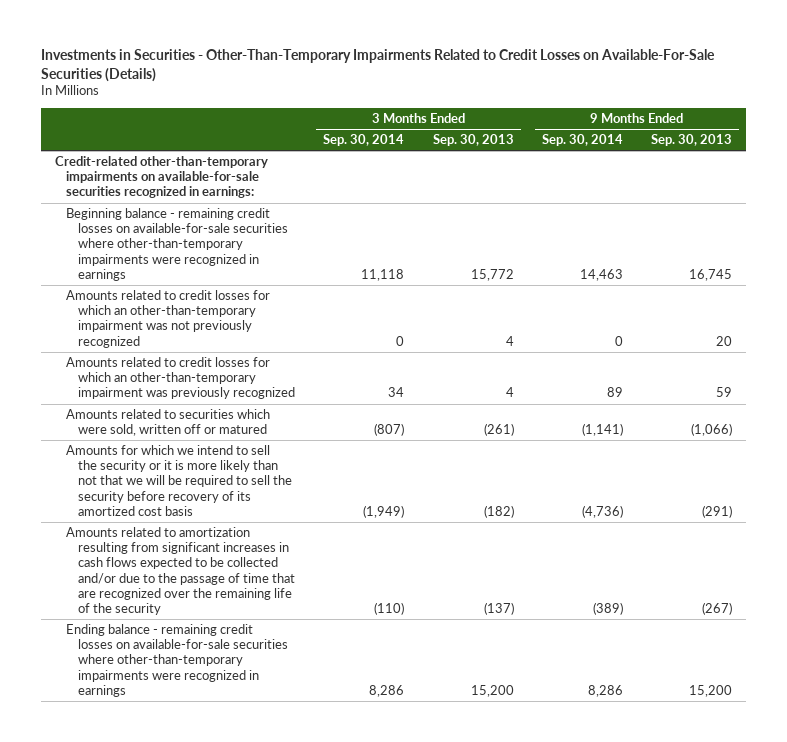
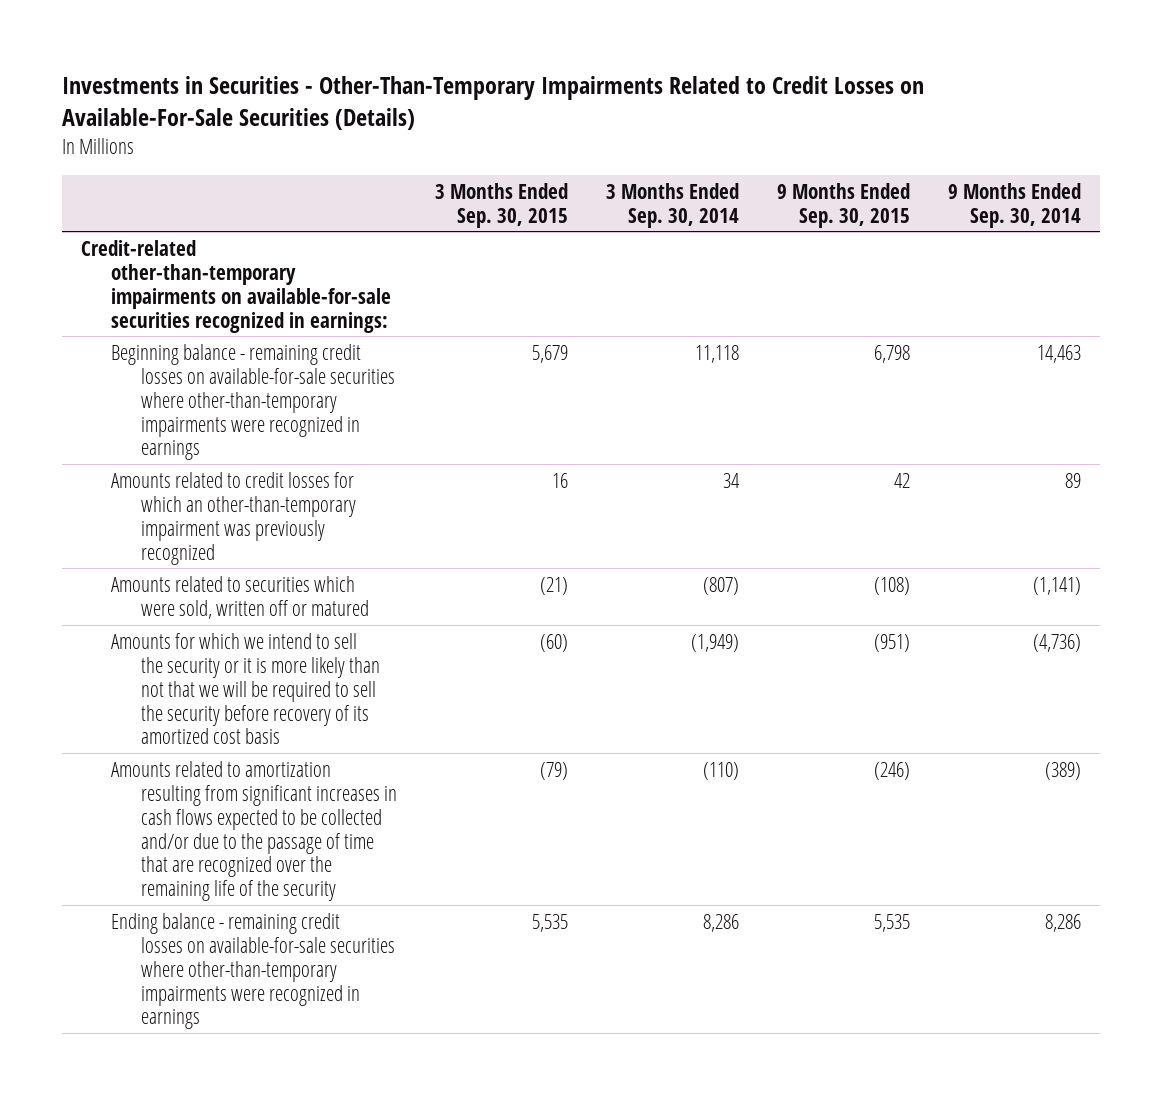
[432,134,514,147] Sep. 30, 2013 -> none
[651,134,733,147] Sep. 30, 2013 -> none
none -> [434,182,568,228] 3 Months Ended Sep. 30, 2015
none -> [776,182,910,228] 9 Months Ended Sep. 30, 2015
[66,290,271,348] Amounts related to credit losses for which an other-than-temporary impairment was not previously recognized -> none

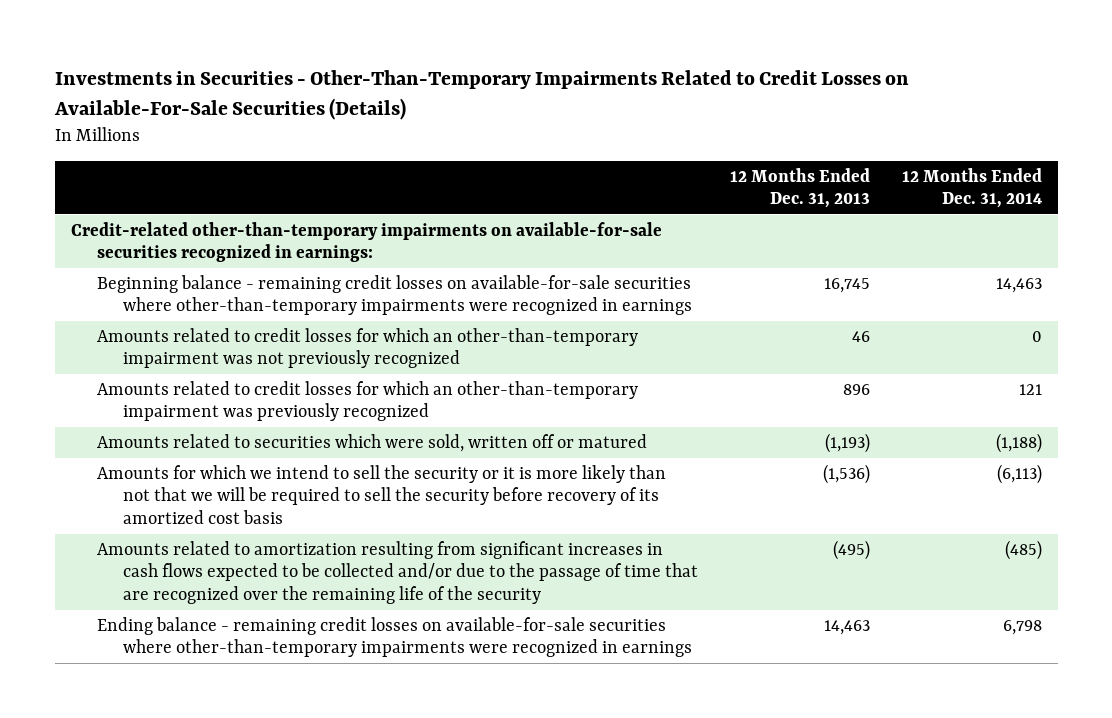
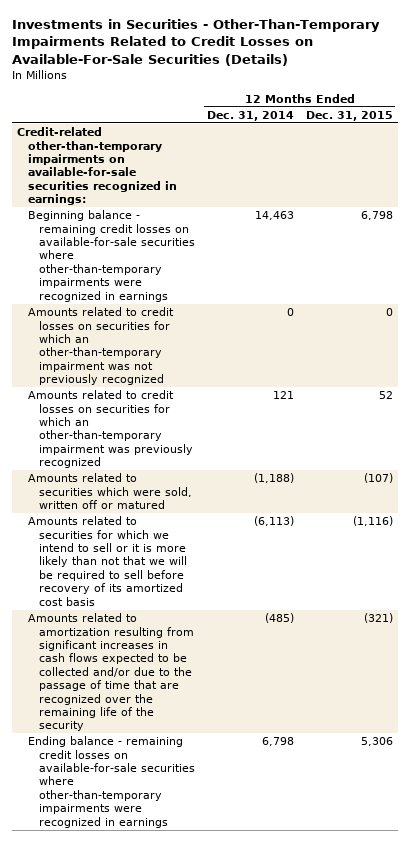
[729,167,870,209] 12 Months Ended Dec. 31, 2013 -> none
none -> [305,110,393,121] Dec. 31, 2015
[96,327,638,369] Amounts related to credit losses for which an other-than-temporary impairment was not previously recognized -> [28,307,175,386] Amounts related to credit losses on securities for which an other-than-temporary impairment was not previously recognized
[96,380,638,422] Amounts related to credit losses for which an other-than-temporary impairment was previously recognized -> [28,390,194,469] Amounts related to credit losses on securities for which an other-than-temporary impairment was previously recognized
[96,464,666,524] Amounts for which we intend to sell the security or it is more likely than not that we will be required to sell the security before recovery of its amortized cost basis -> [28,516,188,606] Amounts related to securities for which we intend to sell or it is more likely than not that we will be required to sell before recovery of its amortized cost basis

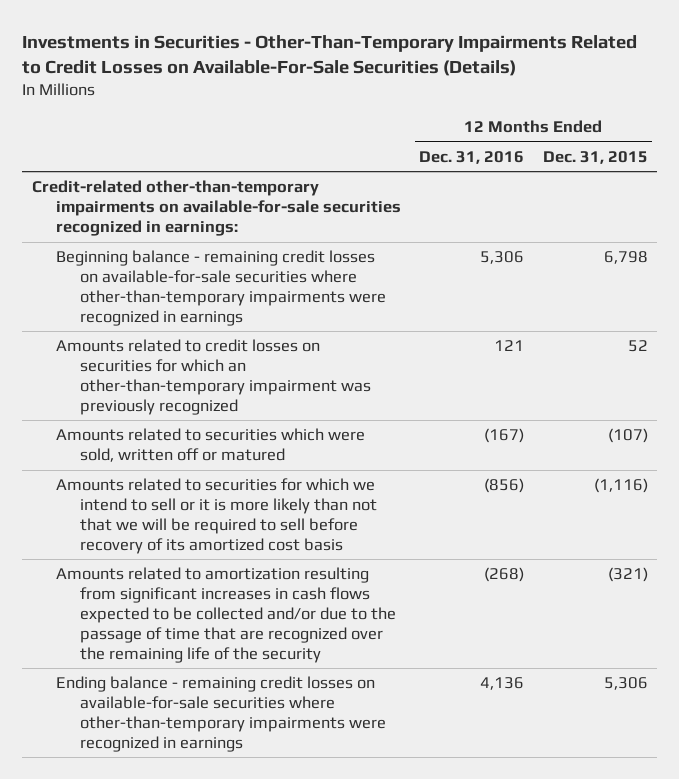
[207,110,295,121] Dec. 31, 2014 -> none
none -> [419,150,525,164] Dec. 31, 2016
[28,307,175,386] Amounts related to credit losses on securities for which an other-than-temporary impairment was not previously recognized -> none

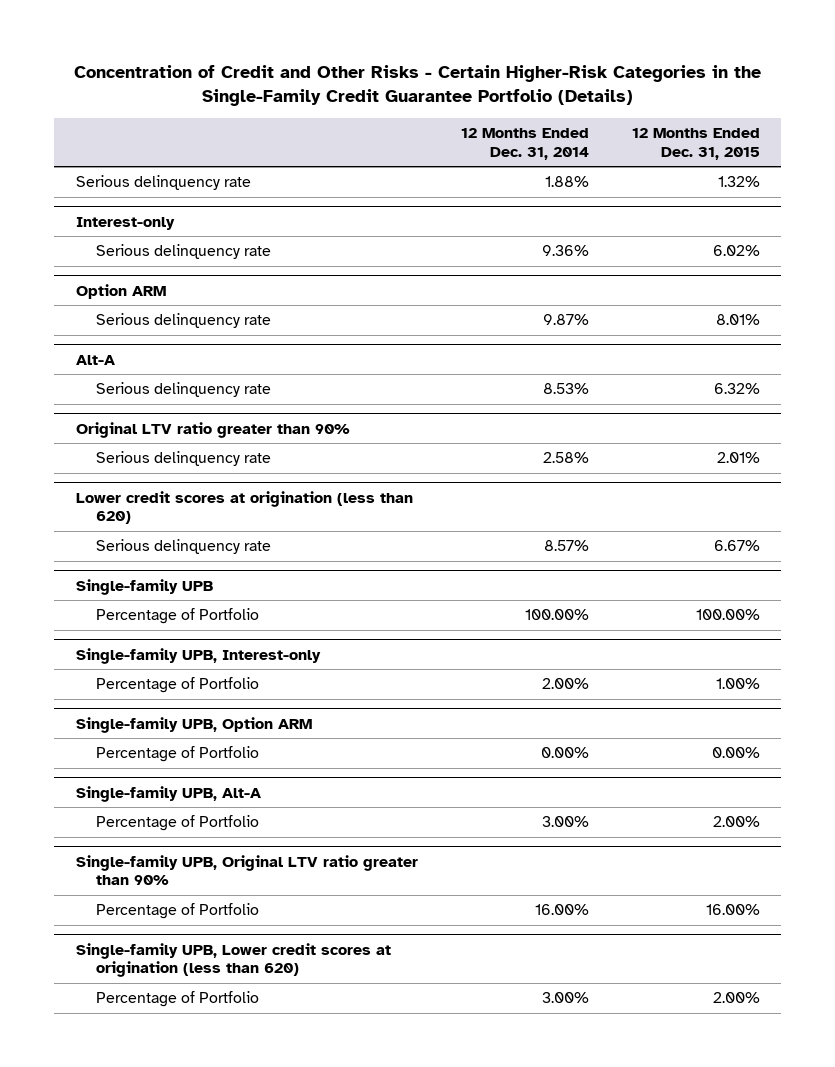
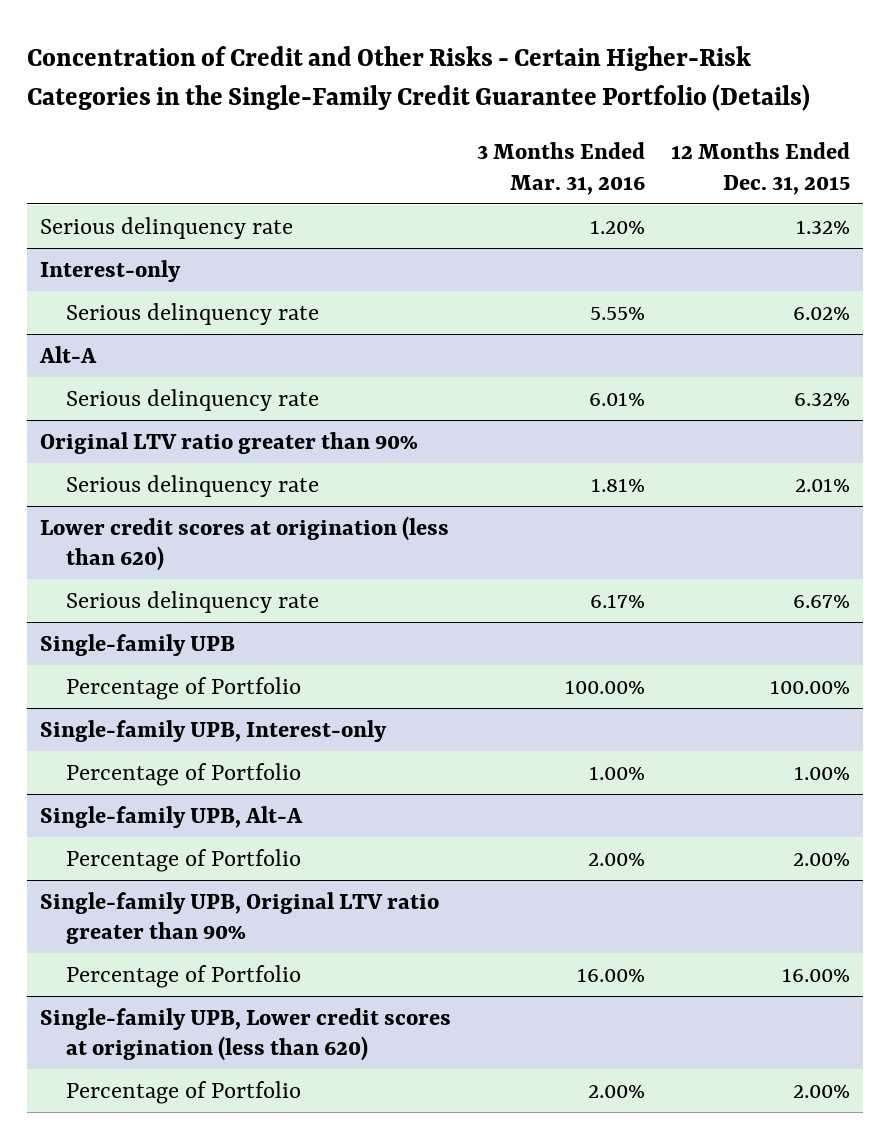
[460,128,589,160] 12 Months Ended Dec. 31, 2014 -> none
none -> [476,142,645,195] 3 Months Ended Mar. 31, 2016
[75,283,166,299] Option ARM -> none
[95,313,271,329] Serious delinquency rate -> none
[75,716,312,733] Single-family UPB, Option ARM -> none
[95,746,259,763] Percentage of Portfolio -> none

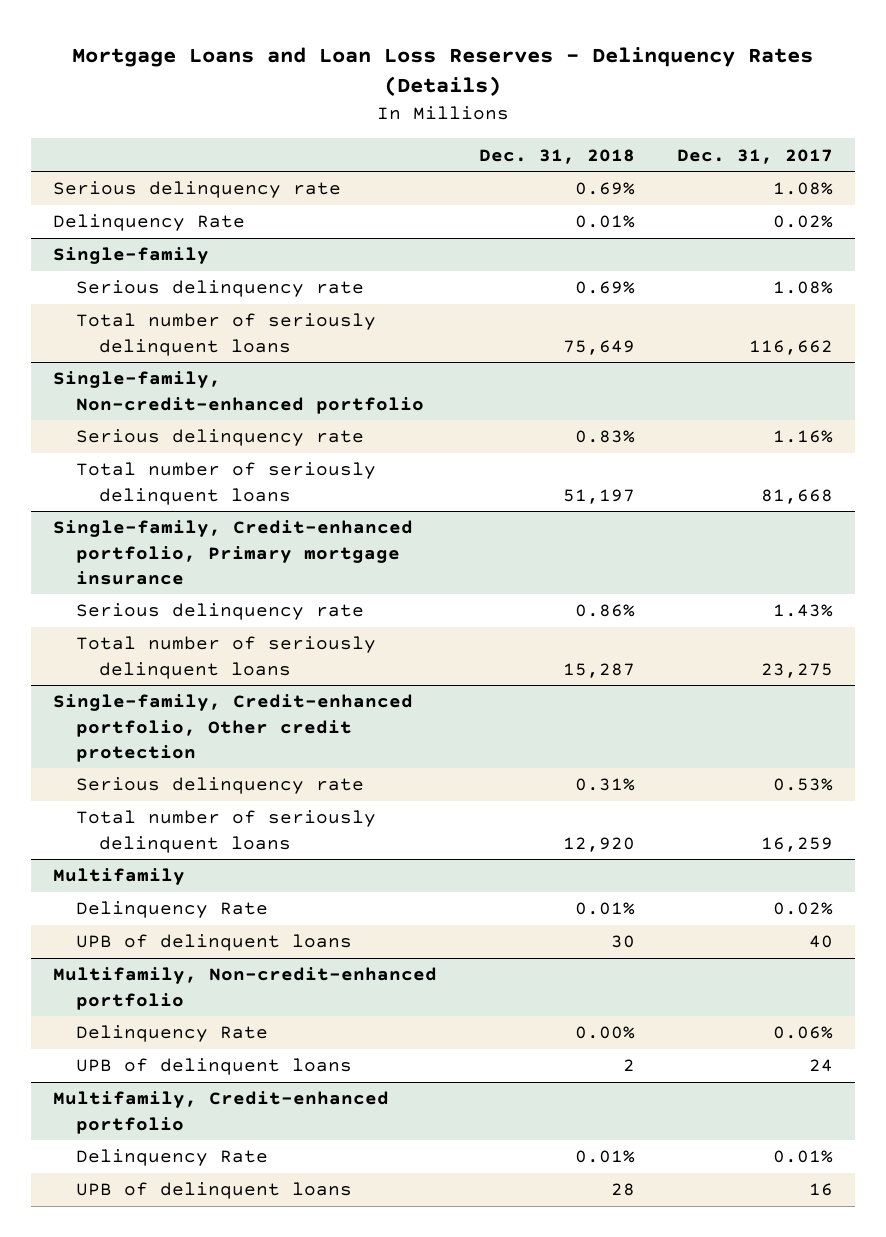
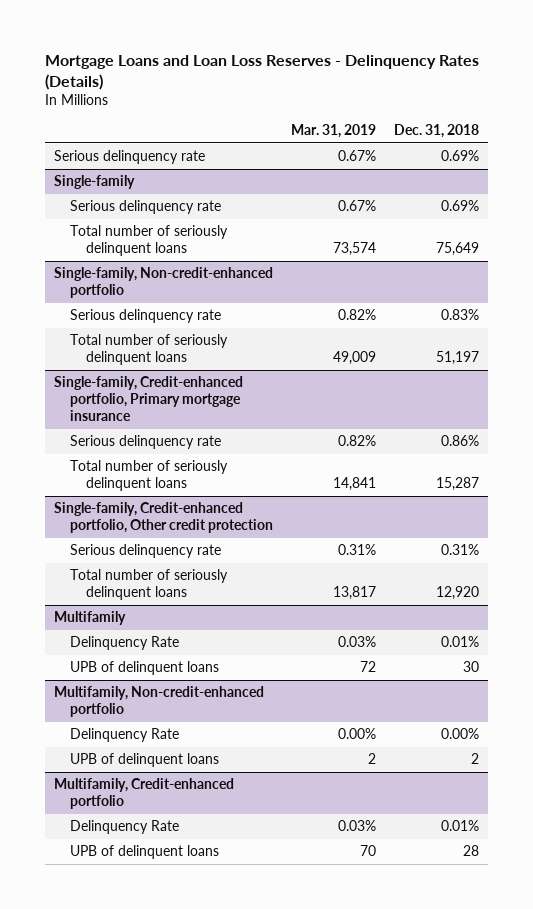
[677,148,834,164] Dec. 31, 2017 -> none
none -> [291,124,377,139] Mar. 31, 2019
[52,214,245,232] Delinquency Rate -> none

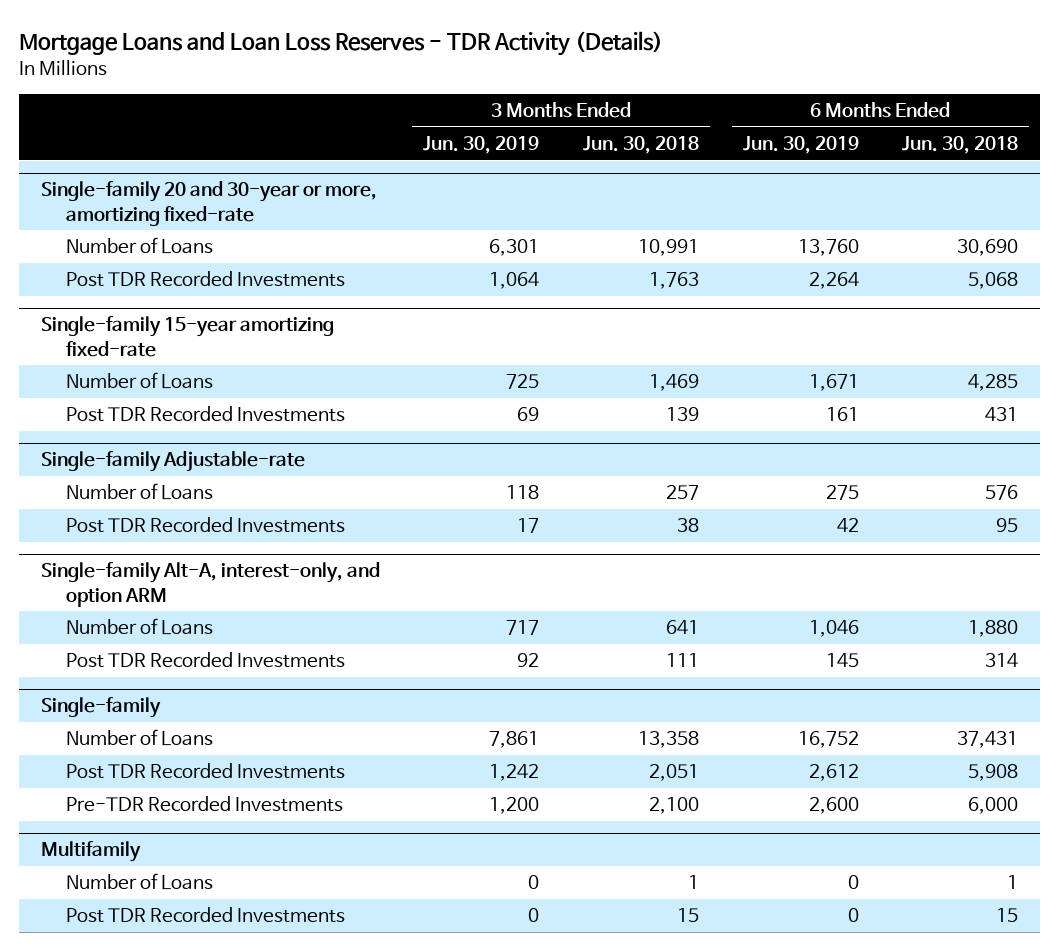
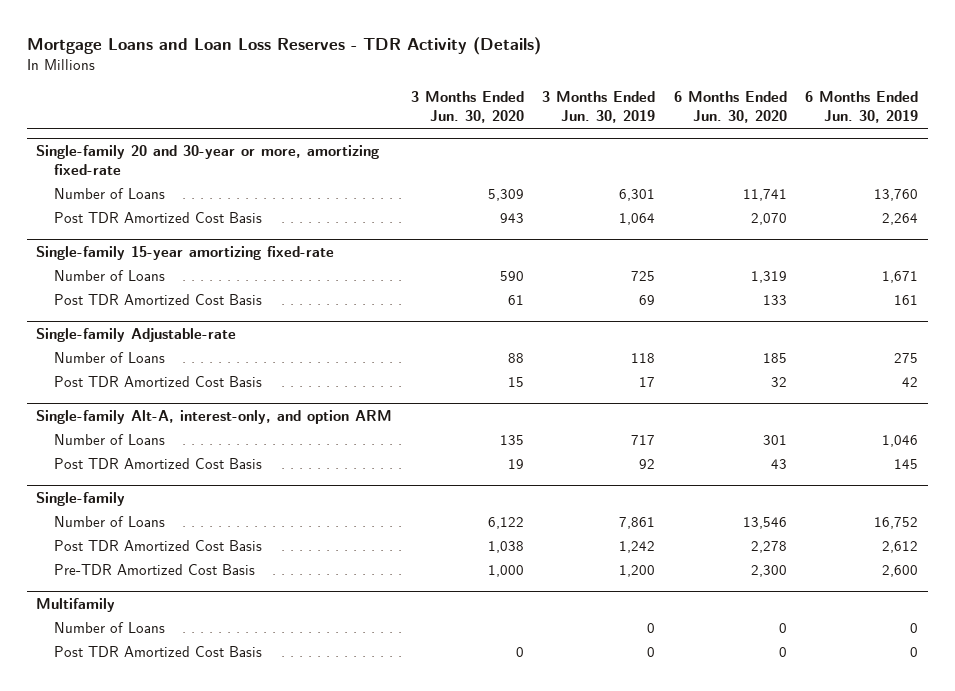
[582,136,699,155] Jun. 30, 2018 -> none
[902,136,1019,155] Jun. 30, 2018 -> none
none -> [410,91,524,124] 3 Months Ended Jun. 30, 2020
none -> [673,91,787,124] 6 Months Ended Jun. 30, 2020
[65,271,345,288] Post TDR Recorded Investments -> [53,212,262,224] Post TDR Amortized Cost Basis
[65,406,345,423] Post TDR Recorded Investments -> [53,294,262,306] Post TDR Amortized Cost Basis
[65,517,345,534] Post TDR Recorded Investments -> [53,376,262,388] Post TDR Amortized Cost Basis
[65,652,345,669] Post TDR Recorded Investments -> [53,458,262,470] Post TDR Amortized Cost Basis
[65,763,345,780] Post TDR Recorded Investments -> [53,540,262,552] Post TDR Amortized Cost Basis
[65,796,343,813] Pre-TDR Recorded Investments -> [53,564,255,576] Pre-TDR Amortized Cost Basis
[65,907,345,924] Post TDR Recorded Investments -> [53,646,262,658] Post TDR Amortized Cost Basis

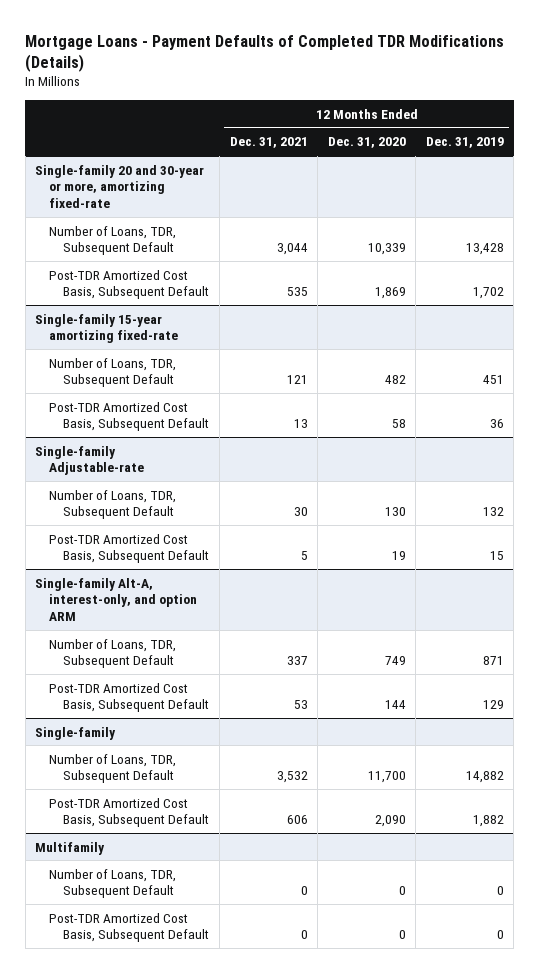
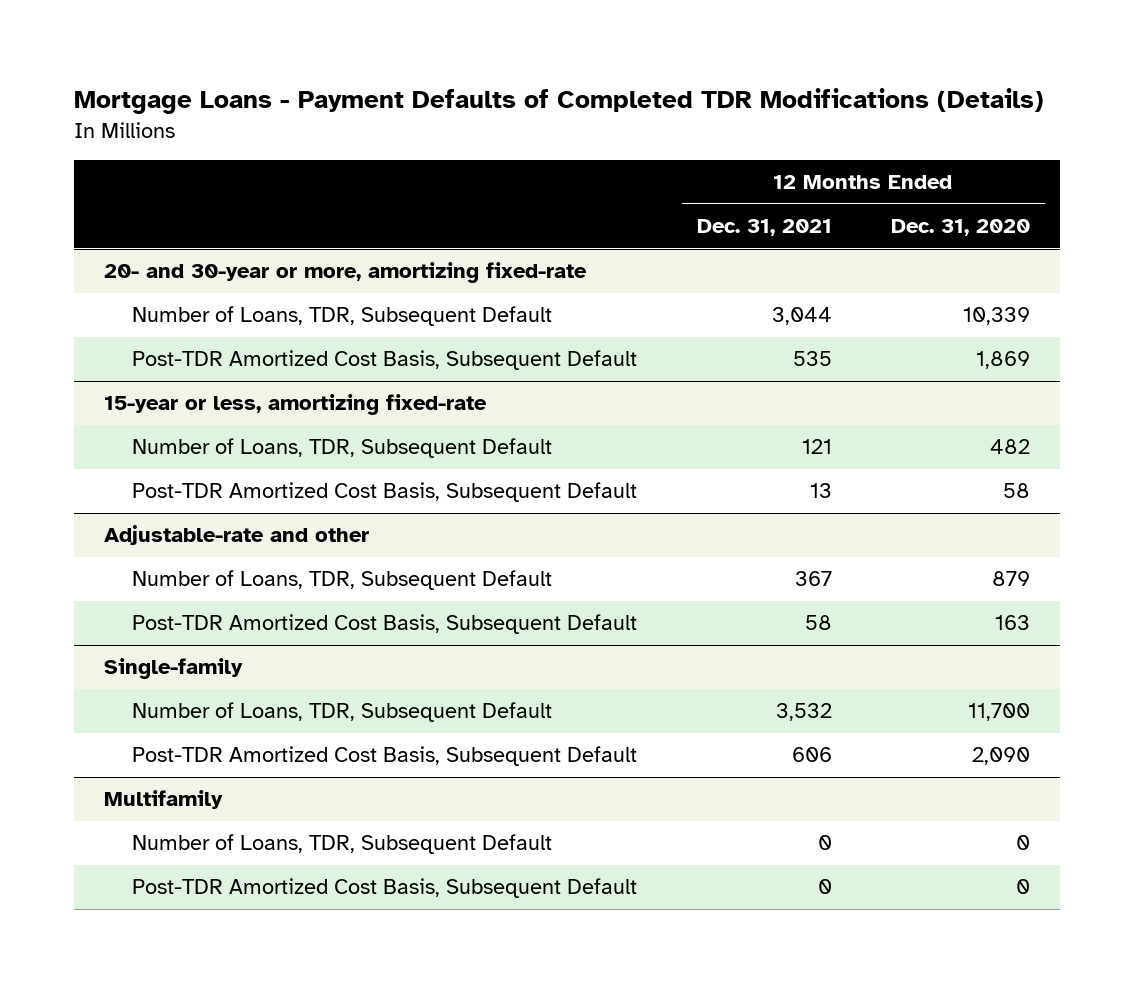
[425,137,504,149] Dec. 31, 2019 -> none
[35,164,205,208] Single-family 20 and 30-year or more, amortizing fixed-rate -> [103,262,587,284] 20- and 30-year or more, amortizing fixed-rate
[35,313,179,344] Single-family 15-year amortizing fixed-rate -> [103,394,487,416] 15-year or less, amortizing fixed-rate
[35,577,198,621] Single-family Alt-A, interest-only, and option ARM -> none
[49,638,177,669] Number of Loans, TDR, Subsequent Default -> none
[49,682,210,713] Post-TDR Amortized Cost Basis, Subsequent Default -> none
[35,445,145,476] Single-family Adjustable-rate -> [103,525,369,546] Adjustable-rate and other
[293,507,308,517] 30 -> [794,571,832,587] 367
[384,507,406,517] 130 -> [992,571,1031,587] 879
[300,551,308,561] 5 -> [804,615,832,631] 58
[391,551,406,561] 19 -> [995,615,1031,631] 163

